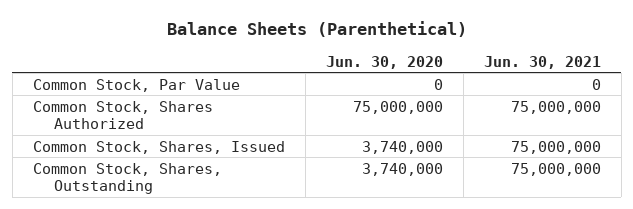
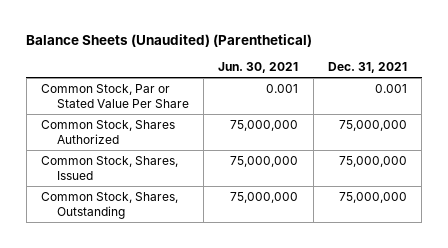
[166,21,467,38] Balance Sheets (Parenthetical) -> [26,33,313,47] Balance Sheets (Unaudited) (Parenthetical)
[325,55,443,69] Jun. 30, 2020 -> none
none -> [327,62,407,74] Dec. 31, 2021
[32,78,240,92] Common Stock, Par Value -> [41,83,190,108] Common Stock, Par or Stated Value Per Share
[591,78,601,90] 0 -> [266,83,299,93] 0.001

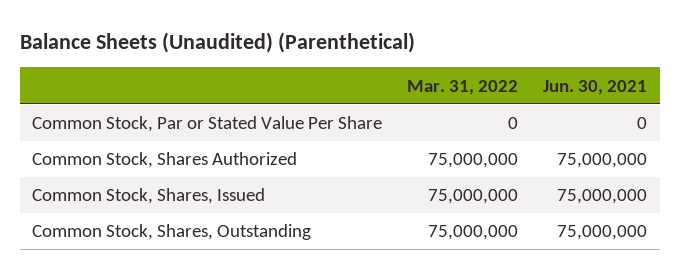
[327,62,407,74] Dec. 31, 2021 -> none
none -> [407,79,519,95] Mar. 31, 2022
[266,83,299,93] 0.001 -> [637,117,648,130] 0

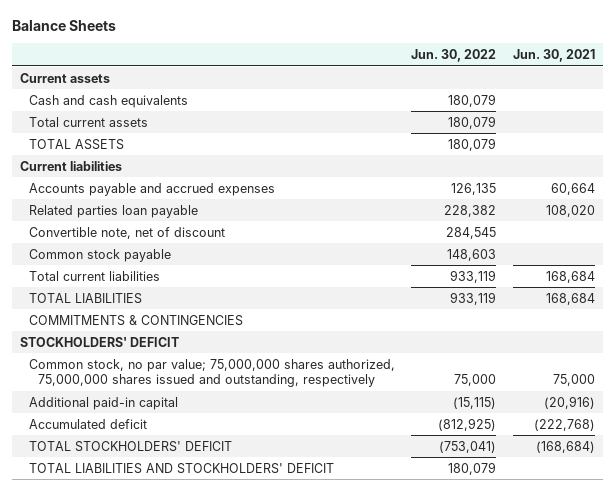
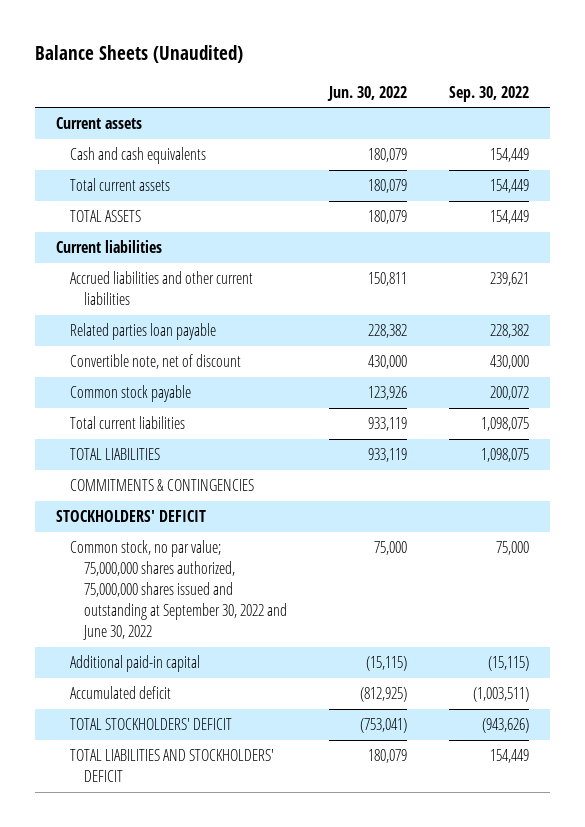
[11,19,116,31] Balance Sheets -> [34,45,243,64] Balance Sheets (Unaudited)
[512,49,595,63] Jun. 30, 2021 -> none
none -> [448,85,529,102] Sep. 30, 2022
[29,182,276,196] Accounts payable and accrued expenses -> [70,271,254,306] Accrued liabilities and other current liabilities
[451,182,497,195] 126,135 -> [368,272,408,287] 150,811
[446,226,497,239] 284,545 -> [368,355,408,370] 430,000
[447,248,497,261] 148,603 -> [368,386,408,401] 123,926
[29,358,396,387] Common stock, no par value; 75,000,000 shares authorized, 75,000,000 shares issued and outstanding, respectively -> [70,540,288,641] Common stock, no par value; 75,000,000 shares authorized, 75,000,000 shares issued and outstanding at September 30, 2022 and June 30, 2022

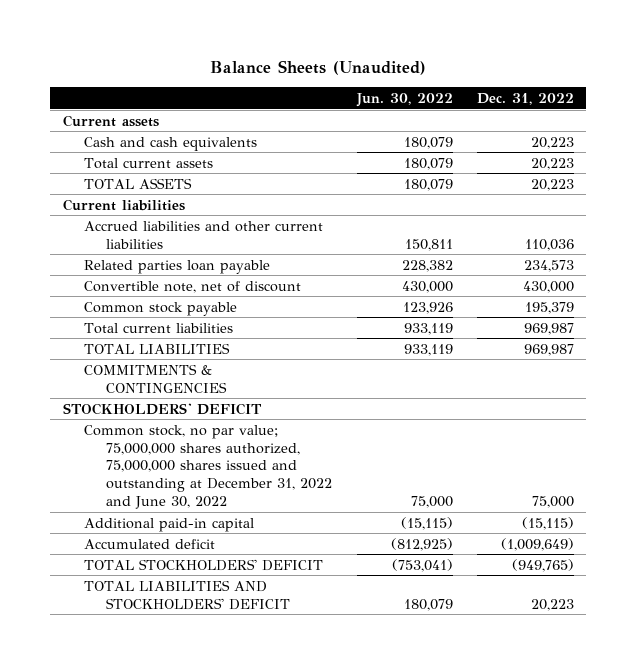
[448,85,529,102] Sep. 30, 2022 -> none
none -> [477,92,575,105] Dec. 31, 2022
[70,540,288,641] Common stock, no par value; 75,000,000 shares authorized, 75,000,000 shares issued and outstanding at September 30, 2022 and June 30, 2022 -> [84,424,333,510] Common stock, no par value; 75,000,000 shares authorized, 75,000,000 shares issued and outstanding at December 31, 2022 and June 30, 2022

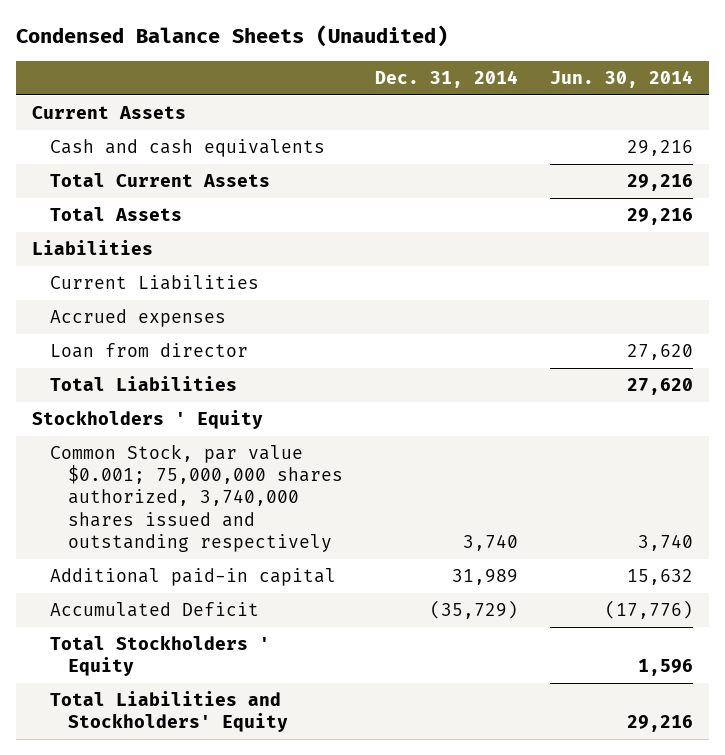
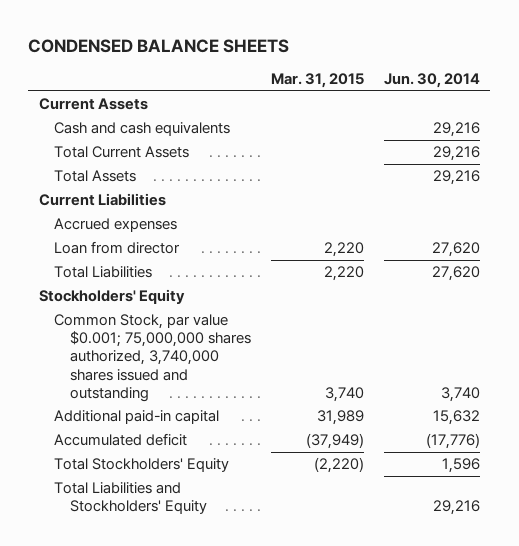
[16,25,449,48] Condensed Balance Sheets (Unaudited) -> [28,38,290,53] CONDENSED BALANCE SHEETS
[375,69,519,88] Dec. 31, 2014 -> none
none -> [270,73,364,89] Mar. 31, 2015
[32,240,154,256] Liabilities -> none
[32,410,264,430] Stockholders ' Equity -> [38,289,185,305] Stockholders' Equity
[50,444,344,552] Common Stock, par value $0.001; 75,000,000 shares authorized, 3,740,000 shares issued and outstanding respectively -> [54,314,251,402] Common Stock, par value $0.001; 75,000,000 shares authorized, 3,740,000 shares issued and outstanding
[50,602,260,618] Accumulated Deficit -> [54,433,188,447] Accumulated deficit
[50,635,271,677] Total Stockholders ' Equity -> [54,458,230,473] Total Stockholders' Equity

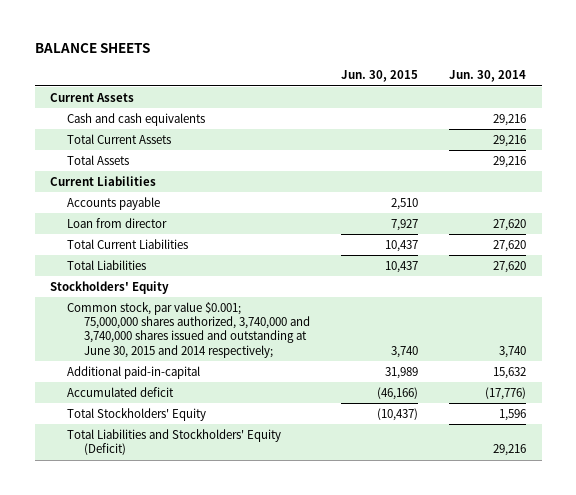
[28,38,290,53] CONDENSED BALANCE SHEETS -> [34,42,150,53] BALANCE SHEETS
[270,73,364,89] Mar. 31, 2015 -> none
none -> [340,70,418,83] Jun. 30, 2015
[54,218,178,233] Accrued expenses -> none
none -> [66,196,160,210] Accounts payable
none -> [66,238,188,249] Total Current Liabilities
[54,314,251,402] Common Stock, par value $0.001; 75,000,000 shares authorized, 3,740,000 shares issued and outstanding -> [66,301,310,358] Common stock, par value $0.001; 75,000,000 shares authorized, 3,740,000 and 3,740,000 shares issued and outstanding at June 30, 2015 and 2014 respectively;
[54,410,220,425] Additional paid-in capital -> [66,365,200,379] Additional paid-in-capital
[54,482,207,515] Total Liabilities and Stockholders' Equity -> [66,428,281,456] Total Liabilities and Stockholders' Equity (Deficit)

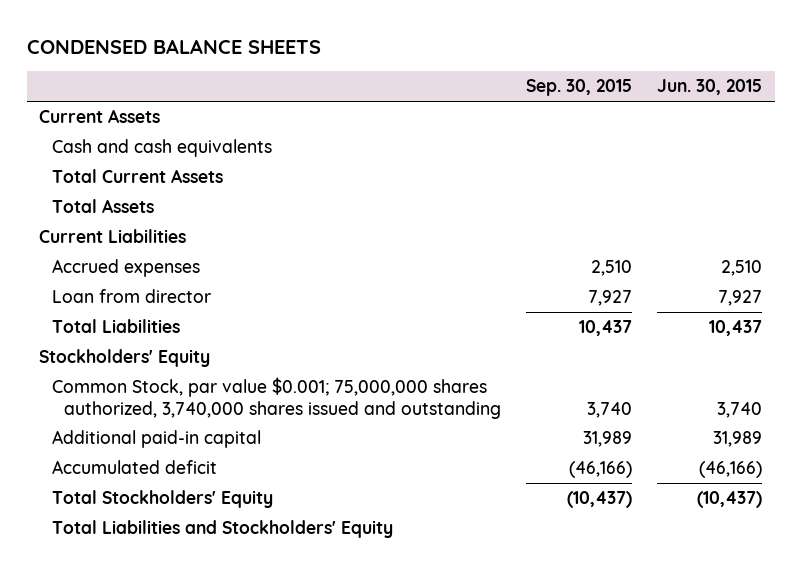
[34,42,150,53] BALANCE SHEETS -> [26,38,321,54] CONDENSED BALANCE SHEETS
[448,70,526,83] Jun. 30, 2014 -> none
none -> [526,79,633,97] Sep. 30, 2015
[66,196,160,210] Accounts payable -> [51,259,200,278] Accrued expenses
[66,238,188,249] Total Current Liabilities -> none
[66,301,310,358] Common stock, par value $0.001; 75,000,000 shares authorized, 3,740,000 and 3,740,000 shares issued and outstanding at June 30, 2015 and 2014 respectively; -> [51,377,501,419] Common Stock, par value $0.001; 75,000,000 shares authorized, 3,740,000 shares issued and outstanding
[66,365,200,379] Additional paid-in-capital -> [51,430,261,449] Additional paid-in capital
[66,428,281,456] Total Liabilities and Stockholders' Equity (Deficit) -> [51,520,393,539] Total Liabilities and Stockholders' Equity

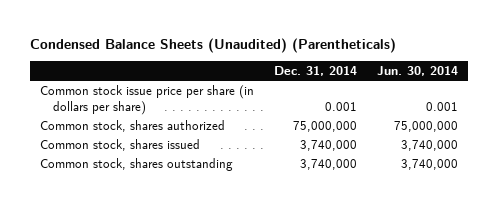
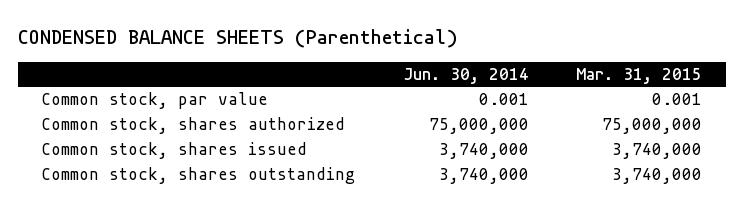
[29,37,396,53] Condensed Balance Sheets (Unaudited) (Parentheticals) -> [17,29,458,49] CONDENSED BALANCE SHEETS (Parenthetical)
[274,66,358,77] Dec. 31, 2014 -> none
none -> [576,67,703,84] Mar. 31, 2015
[39,84,254,115] Common stock issue price per share (in dollars per share) -> [41,92,269,110] Common stock, par value

